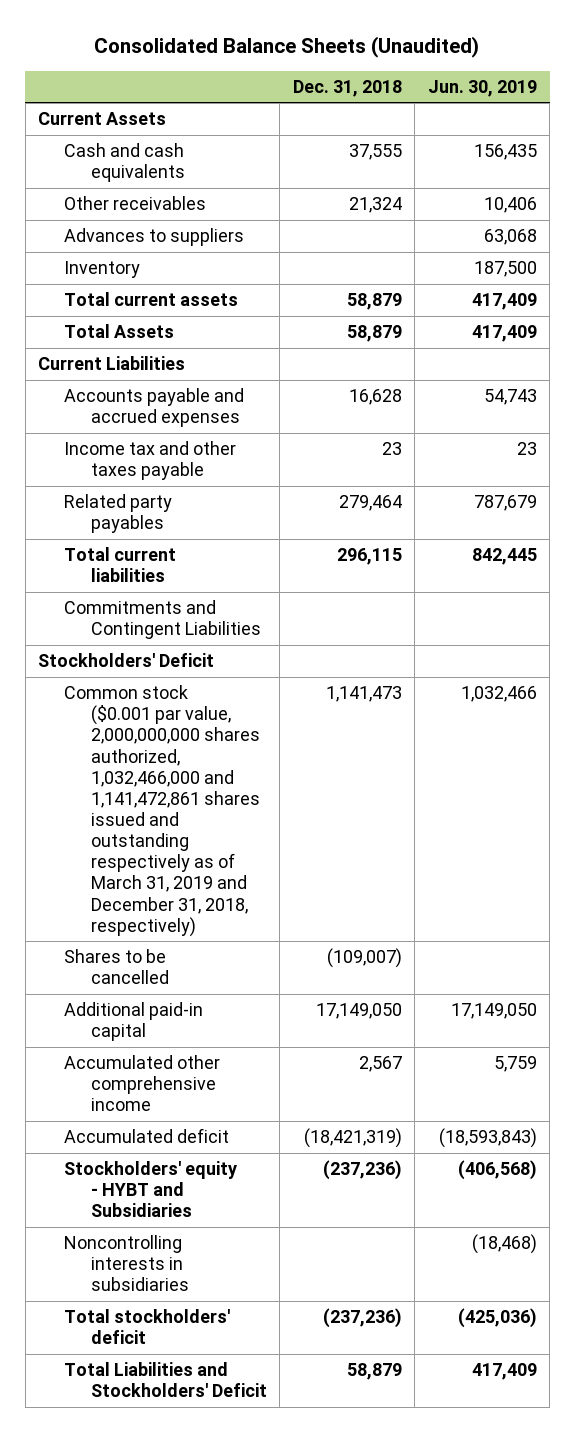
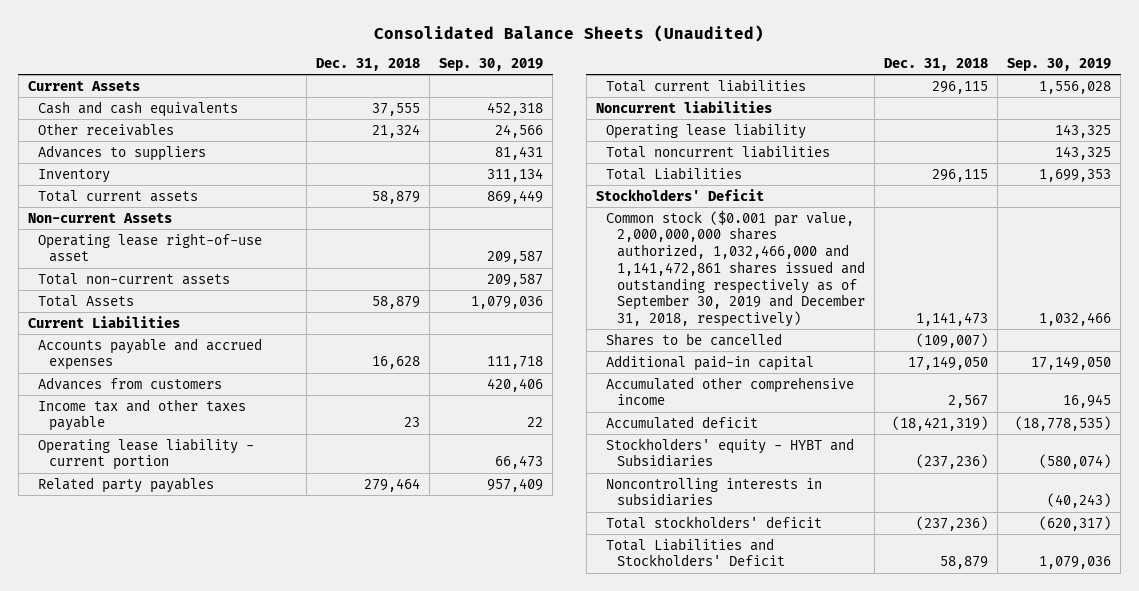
[427,79,537,97] Jun. 30, 2019 -> none
none -> [439,57,544,71] Sep. 30, 2019
none -> [27,212,172,223] Non-current Assets
none -> [38,232,263,263] Operating lease right-of-use asset
none -> [38,272,231,285] Total non-current assets
none -> [38,376,223,390] Advances from customers
none -> [38,437,255,471] Operating lease liability - current portion
[64,600,261,640] Commitments and Contingent Liabilities -> none
none -> [595,100,772,113] Noncurrent liabilities
none -> [606,122,807,139] Operating lease liability
none -> [606,144,831,158] Total noncurrent liabilities
none -> [606,166,743,180] Total Liabilities
[64,685,260,937] Common stock ($0.001 par value, 2,000,000,000 shares authorized, 1,032,466,000 and 1,141,472,861 shares issued and outstanding respectively as of March 31, 2019 and December 31, 2018, respectively) -> [606,209,865,328] Common stock ($0.001 par value, 2,000,000,000 shares authorized, 1,032,466,000 and 1,141,472,861 shares issued and outstanding respectively as of September 30, 2019 and December 31, 2018, respectively)

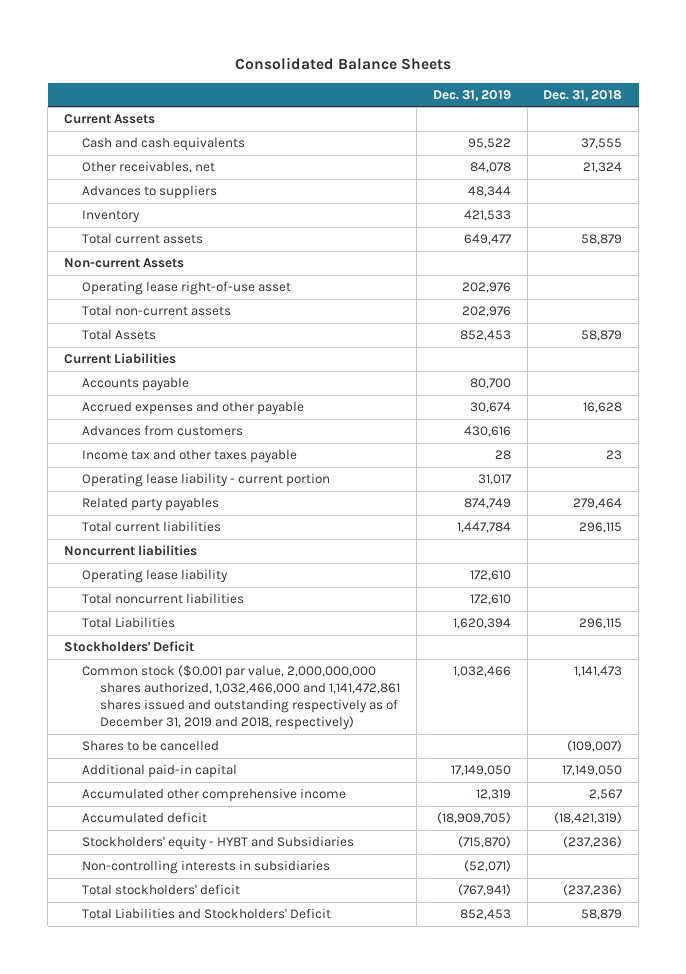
[374,24,765,42] Consolidated Balance Sheets (Unaudited) -> [235,56,452,70] Consolidated Balance Sheets
[439,57,544,71] Sep. 30, 2019 -> none
none -> [432,89,511,101] Dec. 31, 2019
[38,122,175,136] Other receivables -> [82,161,216,174] Other receivables, net
none -> [82,377,190,392] Accounts payable
[38,337,263,371] Accounts payable and accrued expenses -> [82,401,305,416] Accrued expenses and other payable
[606,209,865,328] Common stock ($0.001 par value, 2,000,000,000 shares authorized, 1,032,466,000 and 1,141,472,861 shares issued and outstanding respectively as of September 30, 2019 and December 31, 2018, respectively) -> [82,665,401,731] Common stock ($0.001 par value, 2,000,000,000 shares authorized, 1,032,466,000 and 1,141,472,861 shares issued and outstanding respectively as of December 31, 2019 and 2018, respectively)
[606,477,823,507] Noncontrolling interests in subsidiaries -> [82,860,331,875] Non-controlling interests in subsidiaries

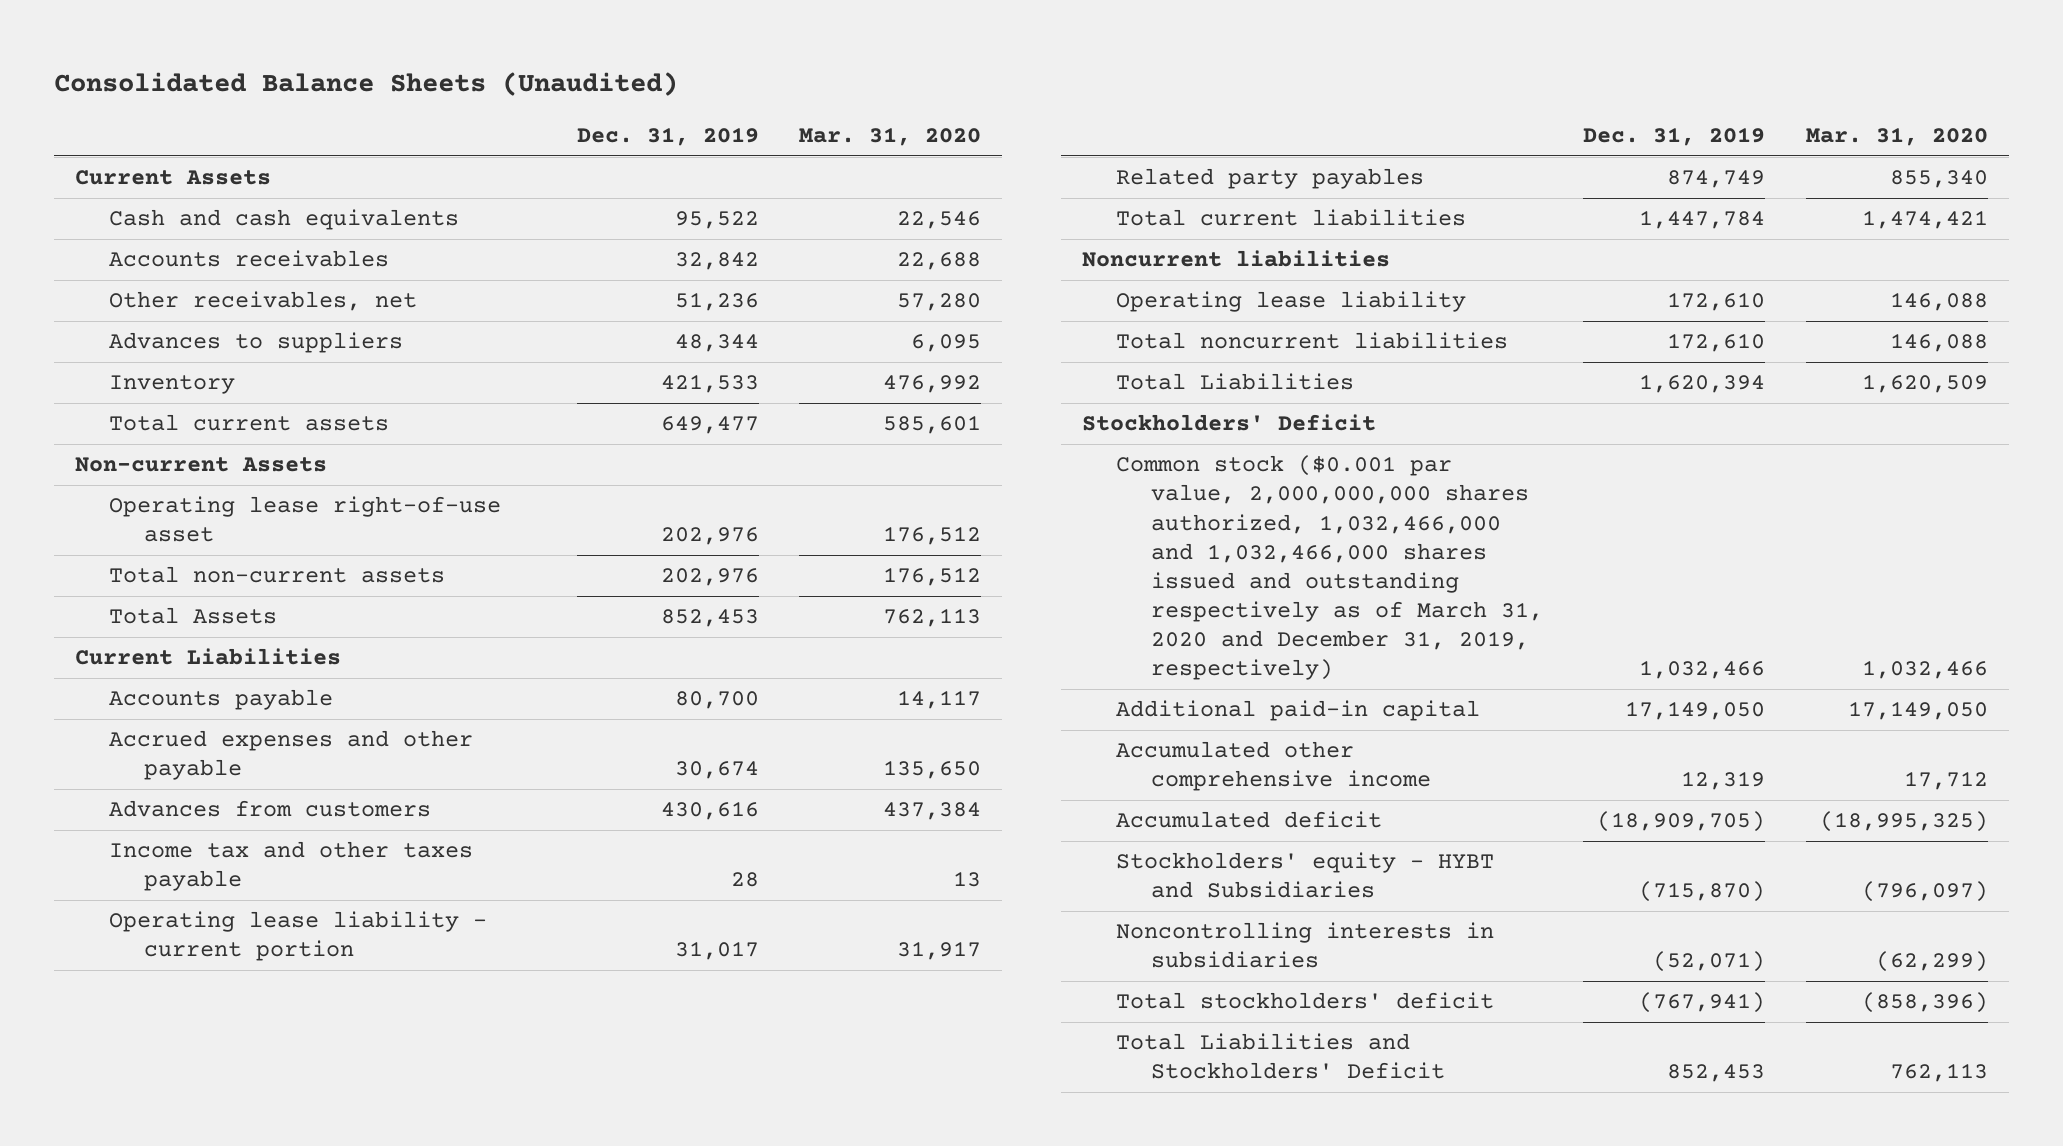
[235,56,452,70] Consolidated Balance Sheets -> [54,72,679,97] Consolidated Balance Sheets (Unaudited)
[543,89,623,101] Dec. 31, 2018 -> none
none -> [799,127,982,147] Mar. 31, 2020
none -> [109,250,390,268] Accounts receivables
[469,162,511,174] 84,078 -> [674,292,759,312] 51,236
[82,740,220,752] Shares to be cancelled -> none
[82,665,401,731] Common stock ($0.001 par value, 2,000,000,000 shares authorized, 1,032,466,000 and 1,141,472,861 shares issued and outstanding respectively as of December 31, 2019 and 2018, respectively) -> [1116,455,1543,681] Common stock ($0.001 par value, 2,000,000,000 shares authorized, 1,032,466,000 and 1,032,466,000 shares issued and outstanding respectively as of March 31, 2020 and December 31, 2019, respectively)
[82,860,331,875] Non-controlling interests in subsidiaries -> [1116,922,1495,969] Noncontrolling interests in subsidiaries

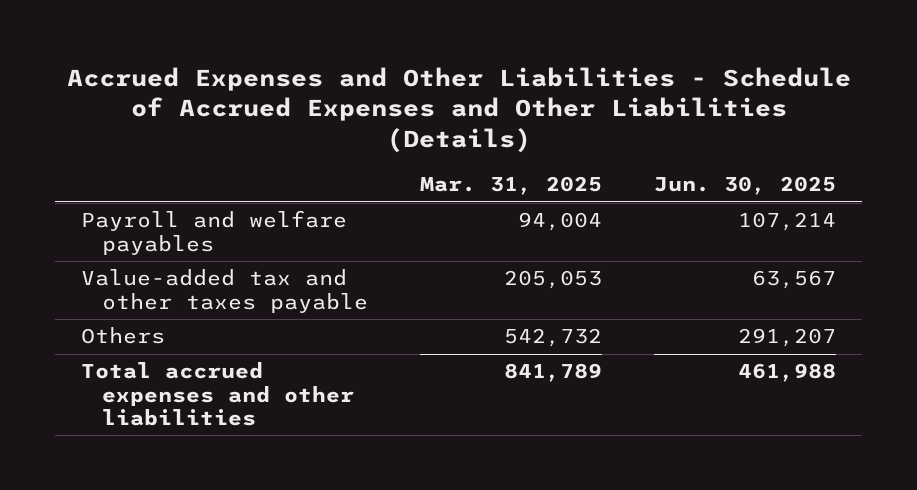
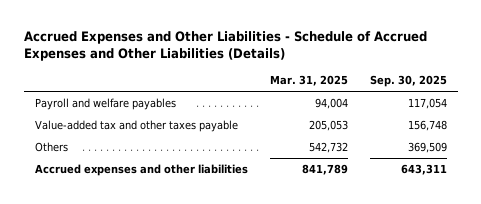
[654,176,837,196] Jun. 30, 2025 -> none
none -> [369,75,447,88] Sep. 30, 2025
[81,362,354,426] Total accrued expenses and other liabilities -> [34,164,248,177] Accrued expenses and other liabilities

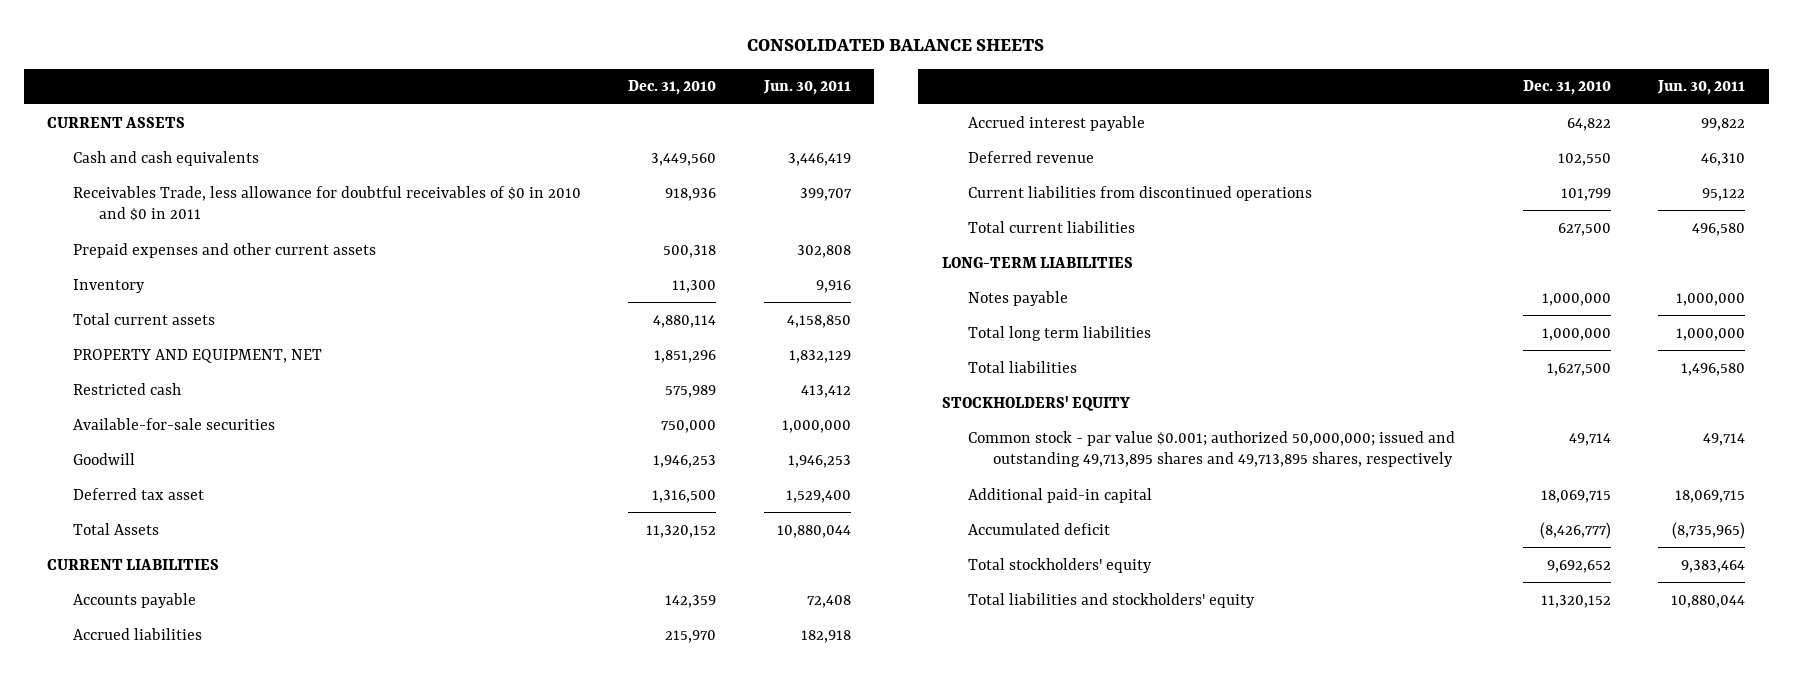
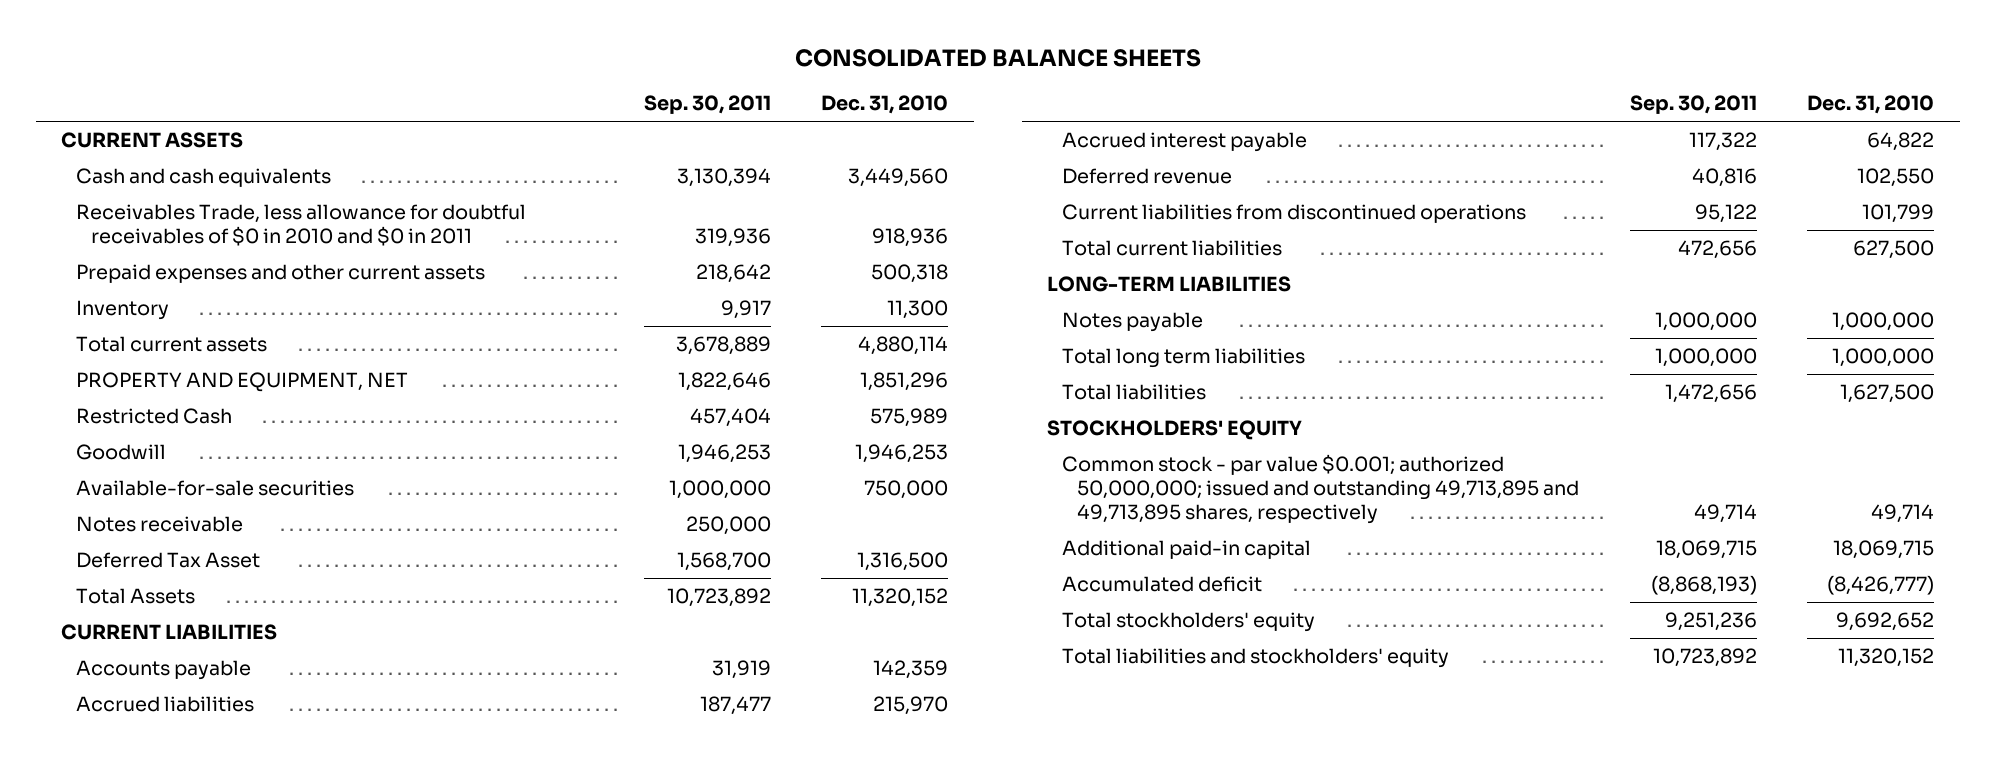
[762,80,851,96] Jun. 30, 2011 -> none
none -> [643,95,771,115] Sep. 30, 2011
[72,382,181,395] Restricted cash -> [76,407,233,424] Restricted Cash
[72,417,275,430] Available-for-sale securities -> [76,479,355,496] Available-for-sale securities
none -> [76,515,244,532] Notes receivable
[72,487,204,500] Deferred tax asset -> [76,551,261,568] Deferred Tax Asset
[967,430,1455,468] Common stock - par value $0.001; authorized 50,000,000; issued and outstanding 49,713,895 shares and 49,713,895 shares, respectively -> [1062,453,1580,525] Common stock - par value $0.001; authorized 50,000,000; issued and outstanding 49,713,895 and 49,713,895 shares, respectively

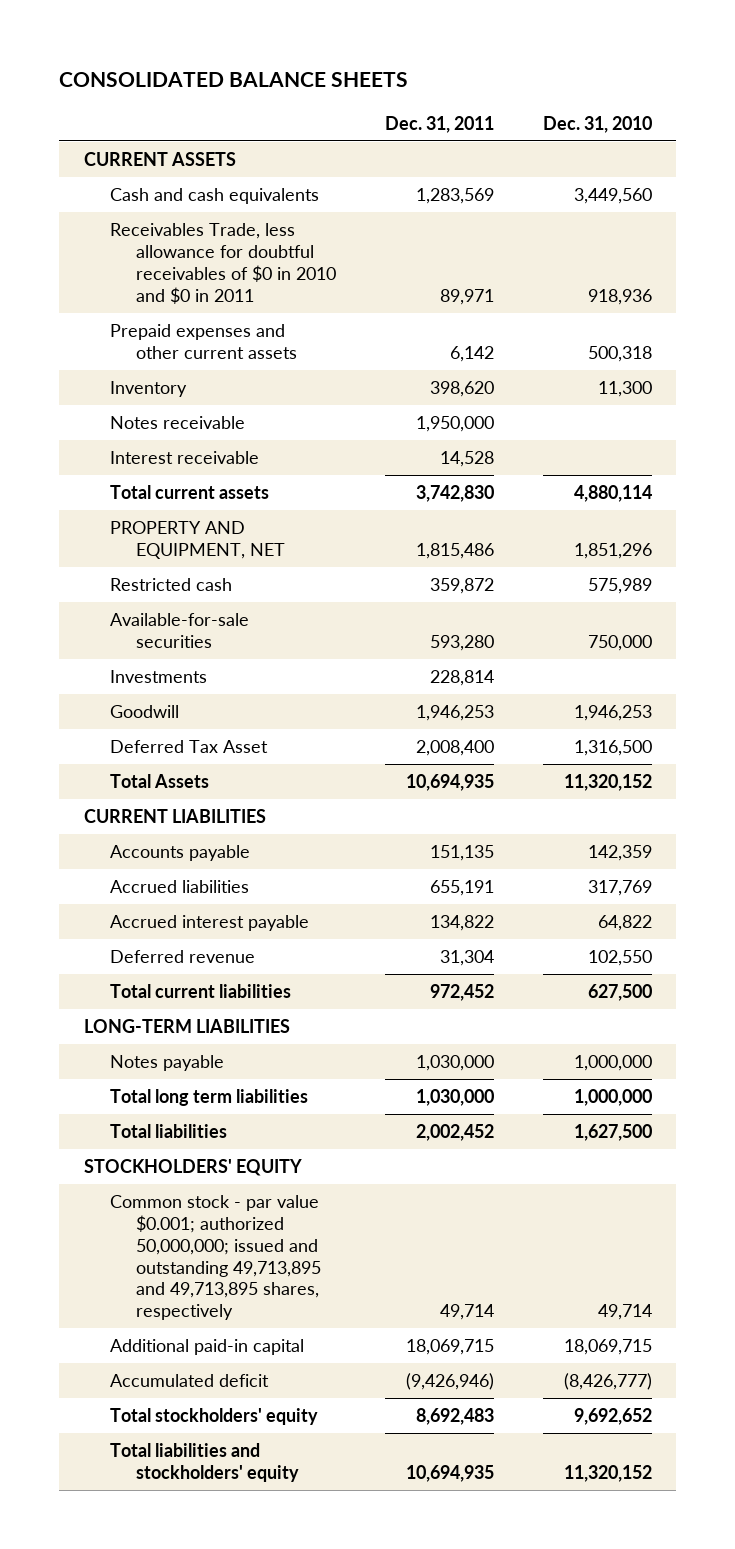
[643,95,771,115] Sep. 30, 2011 -> none
none -> [384,115,494,133] Dec. 31, 2011
[76,515,244,532] Notes receivable -> [109,416,245,430] Notes receivable
none -> [109,451,259,465] Interest receivable
[76,407,233,424] Restricted Cash -> [109,578,232,592] Restricted cash
none -> [109,670,207,684] Investments
[76,443,167,460] Goodwill -> [109,705,179,719] Goodwill
[873,695,949,715] 215,970 -> [587,880,652,897] 317,769
[1062,203,1527,223] Current liabilities from discontinued operations -> none

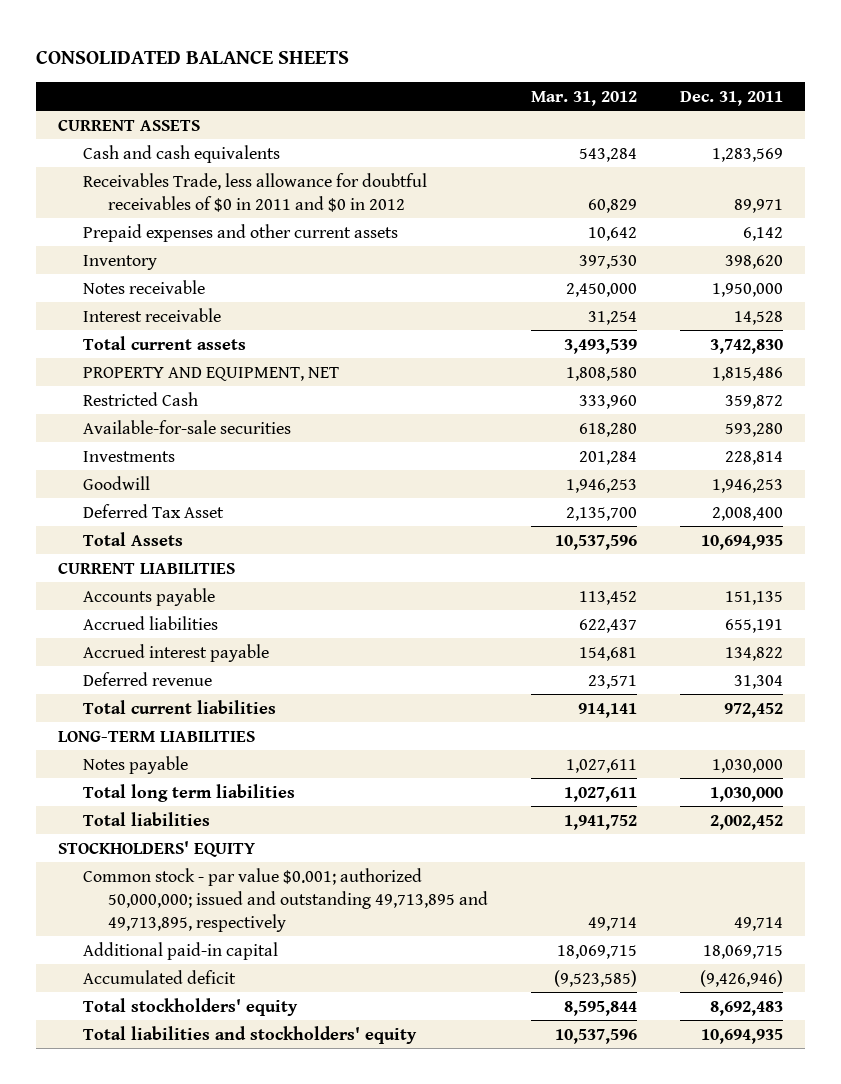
[542,115,652,133] Dec. 31, 2010 -> none
none -> [530,90,637,106] Mar. 31, 2012
[109,223,336,304] Receivables Trade, less allowance for doubtful receivables of $0 in 2010 and $0 in 2011 -> [82,172,427,212] Receivables Trade, less allowance for doubtful receivables of $0 in 2011 and $0 in 2012
[109,578,232,592] Restricted cash -> [82,391,198,406] Restricted Cash
[109,1195,321,1321] Common stock - par value $0.001; authorized 50,000,000; issued and outstanding 49,713,895 and 49,713,895 shares, respectively -> [82,867,488,932] Common stock - par value $0.001; authorized 50,000,000; issued and outstanding 49,713,895 and 49,713,895, respectively

